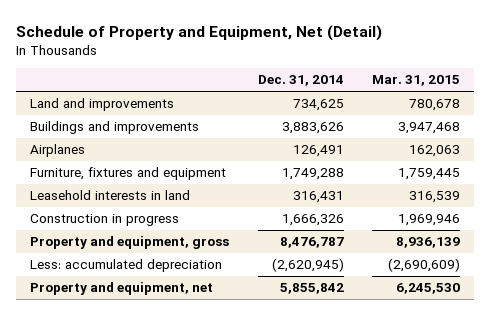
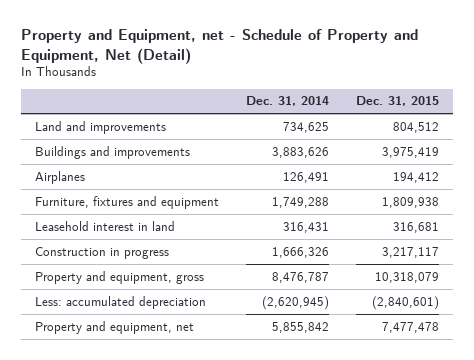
[15,24,382,41] Schedule of Property and Equipment, Net (Detail) -> [20,29,418,64] Property and Equipment, net - Schedule of Property and Equipment, Net (Detail)
[372,75,461,87] Mar. 31, 2015 -> none
none -> [356,96,440,107] Dec. 31, 2015
[29,190,190,201] Leasehold interests in land -> [34,220,175,231] Leasehold interest in land

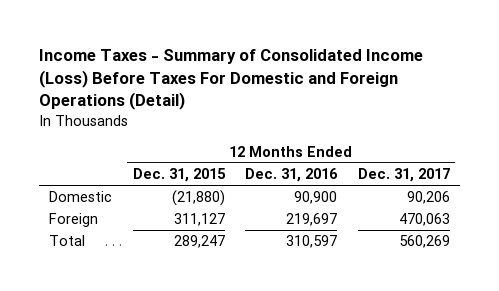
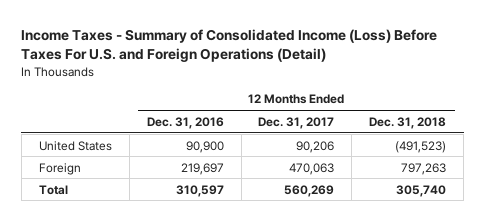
[38,49,423,111] Income Taxes - Summary of Consolidated Income (Loss) Before Taxes For Domestic and Foreign Operations (Detail) -> [21,29,438,63] Income Taxes - Summary of Consolidated Income (Loss) Before Taxes For U.S. and Foreign Operations (Detail)
[132,168,226,183] Dec. 31, 2015 -> none
none -> [369,116,447,129] Dec. 31, 2018
[49,191,113,203] Domestic -> [38,140,112,151] United States

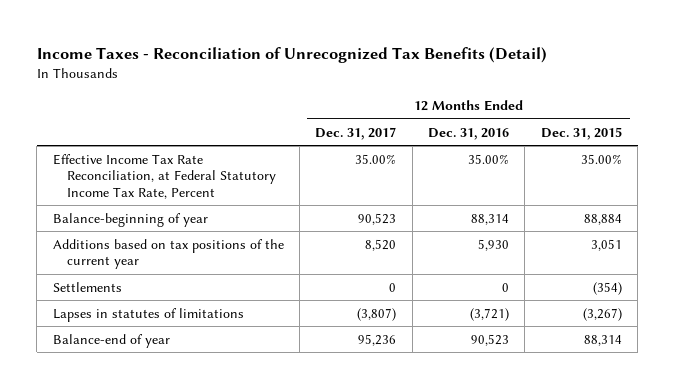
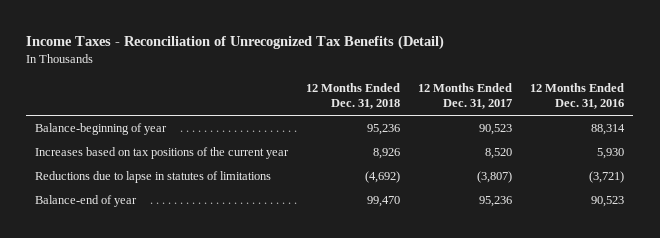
[540,126,622,140] Dec. 31, 2015 -> none
none -> [306,83,401,109] 12 Months Ended Dec. 31, 2018
[52,153,277,199] Effective Income Tax Rate Reconciliation, at Federal Statutory Income Tax Rate, Percent -> none
[52,281,122,292] Settlements -> none
[52,238,284,270] Additions based on tax positions of the current year -> [35,147,290,160] Increases based on tax positions of the current year
[52,307,244,322] Lapses in statutes of limitations -> [35,171,272,184] Reductions due to lapse in statutes of limitations

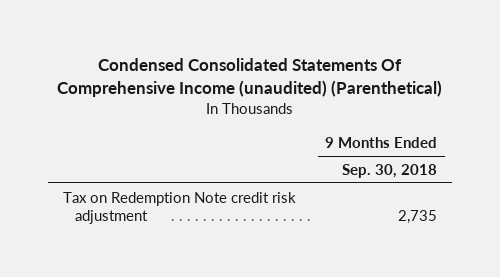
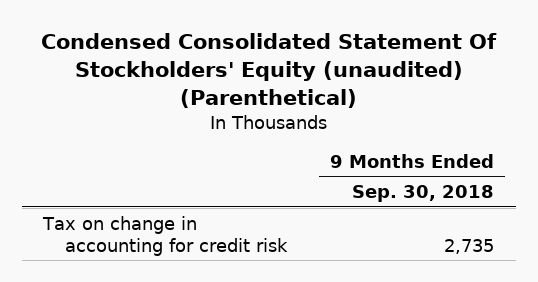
[57,58,443,98] Condensed Consolidated Statements Of Comprehensive Income (unaudited) (Parenthetical) -> [40,33,497,108] Condensed Consolidated Statement Of Stockholders' Equity (unaudited) (Parenthetical)
[62,191,296,225] Tax on Redemption Note credit risk adjustment -> [42,215,288,256] Tax on change in accounting for credit risk

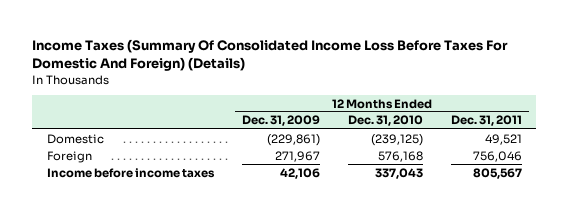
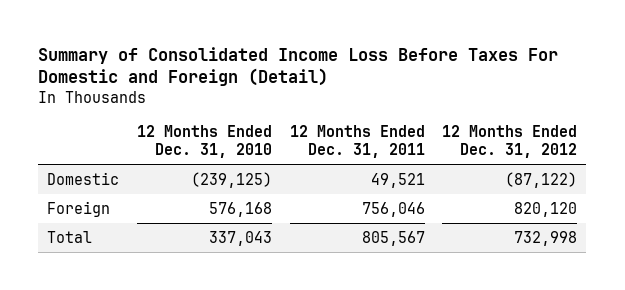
[32,39,509,72] Income Taxes (Summary Of Consolidated Income Loss Before Taxes For Domestic And Foreign) (Details) -> [38,46,559,87] Summary of Consolidated Income Loss Before Taxes For Domestic and Foreign (Detail)
[241,115,320,127] Dec. 31, 2009 -> none
none -> [442,125,578,158] 12 Months Ended Dec. 31, 2012
[46,167,215,178] Income before income taxes -> [47,230,93,243] Total

